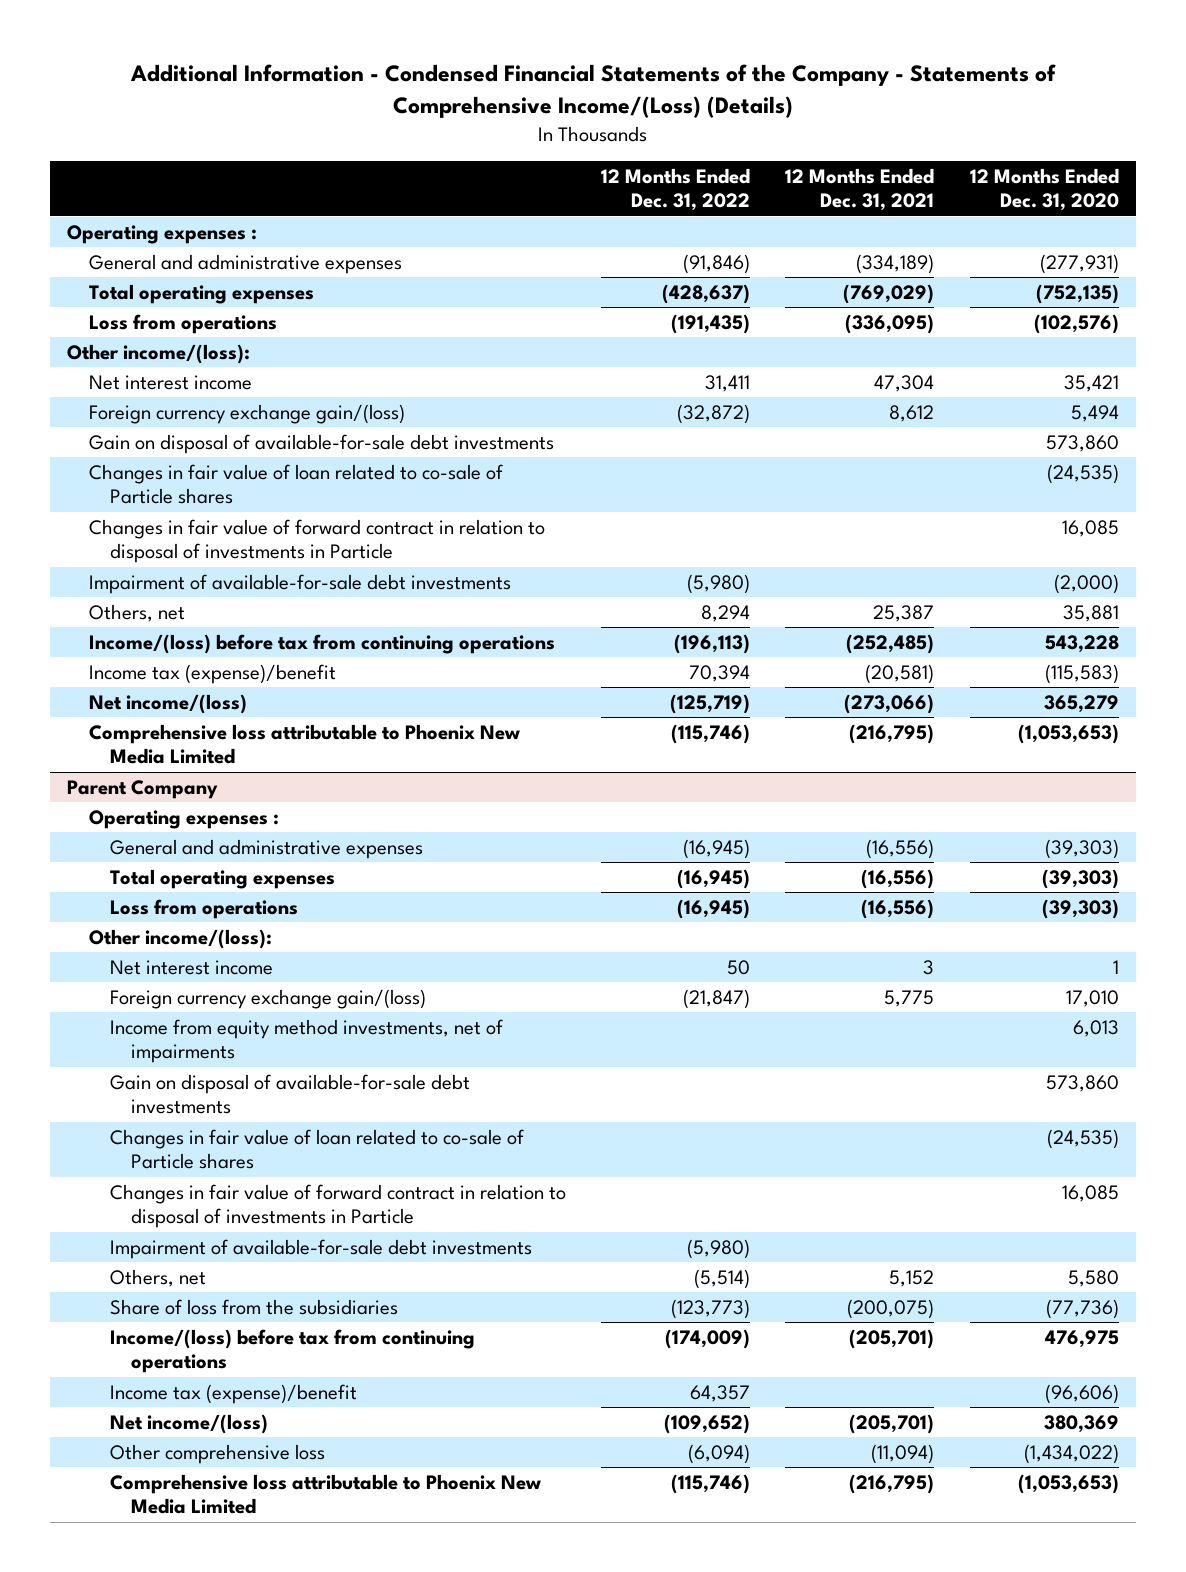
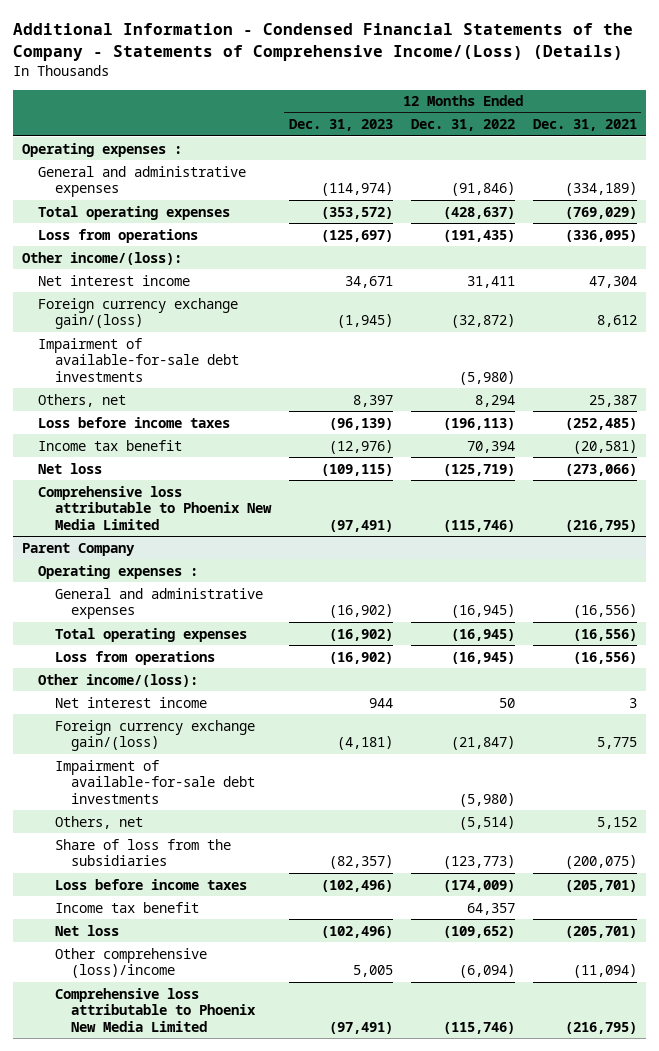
[969,168,1119,212] 12 Months Ended Dec. 31, 2020 -> none
none -> [288,119,393,132] Dec. 31, 2023
[88,433,554,454] Gain on disposal of available-for-sale debt investments -> none
[88,463,503,505] Changes in fair value of loan related to co-sale of Particle shares -> none
[88,518,545,564] Changes in fair value of forward contract in relation to disposal of investments in Particle -> none
[88,633,555,654] Income/(loss) before tax from continuing operations -> [38,416,231,428] Loss before income taxes
[88,663,336,684] Income tax (expense)/benefit -> [38,439,183,451] Income tax benefit
[88,693,247,714] Net income/(loss) -> [38,462,103,474] Net loss
[109,1018,503,1064] Income from equity method investments, net of impairments -> none
[109,1073,470,1115] Gain on disposal of available-for-sale debt investments -> none
[109,1128,524,1170] Changes in fair value of loan related to co-sale of Particle shares -> none
[109,1183,566,1229] Changes in fair value of forward contract in relation to disposal of investments in Particle -> none
[109,1328,475,1374] Income/(loss) before tax from continuing operations -> [54,878,247,890] Loss before income taxes
[109,1383,357,1404] Income tax (expense)/benefit -> [54,901,199,913] Income tax benefit
[109,1413,268,1434] Net income/(loss) -> [54,924,119,936] Net loss
[109,1443,325,1464] Other comprehensive loss -> [54,947,207,979] Other comprehensive (loss)/income

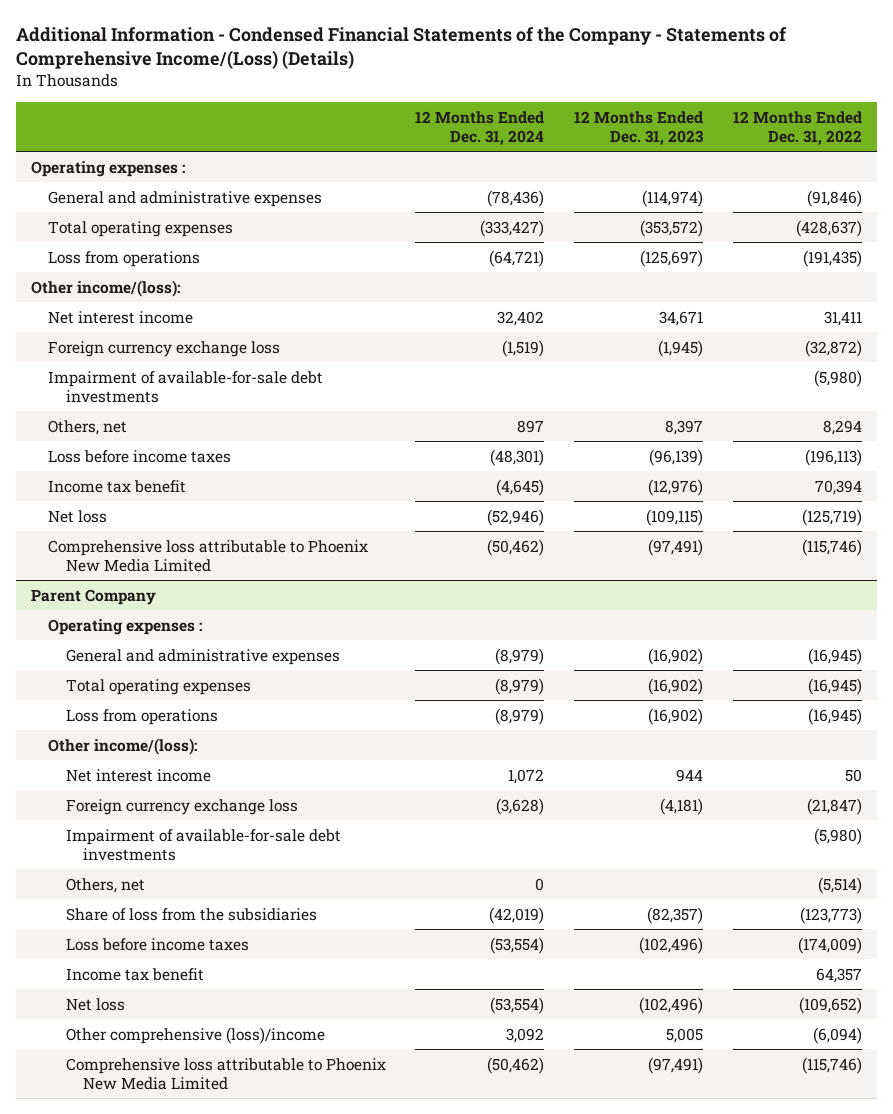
[532,119,637,132] Dec. 31, 2021 -> none
none -> [415,110,545,145] 12 Months Ended Dec. 31, 2024
[38,297,239,330] Foreign currency exchange gain/(loss) -> [48,340,281,357] Foreign currency exchange loss
[54,719,255,752] Foreign currency exchange gain/(loss) -> [65,798,298,815] Foreign currency exchange loss

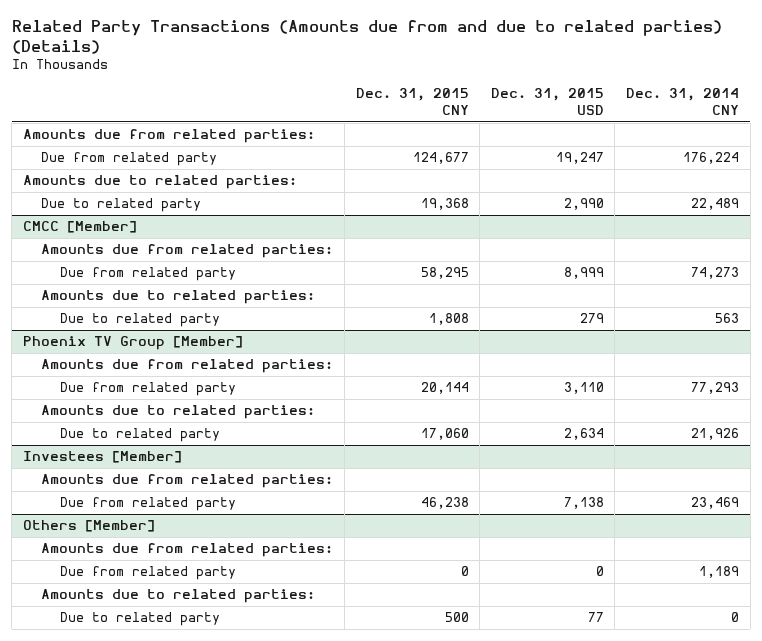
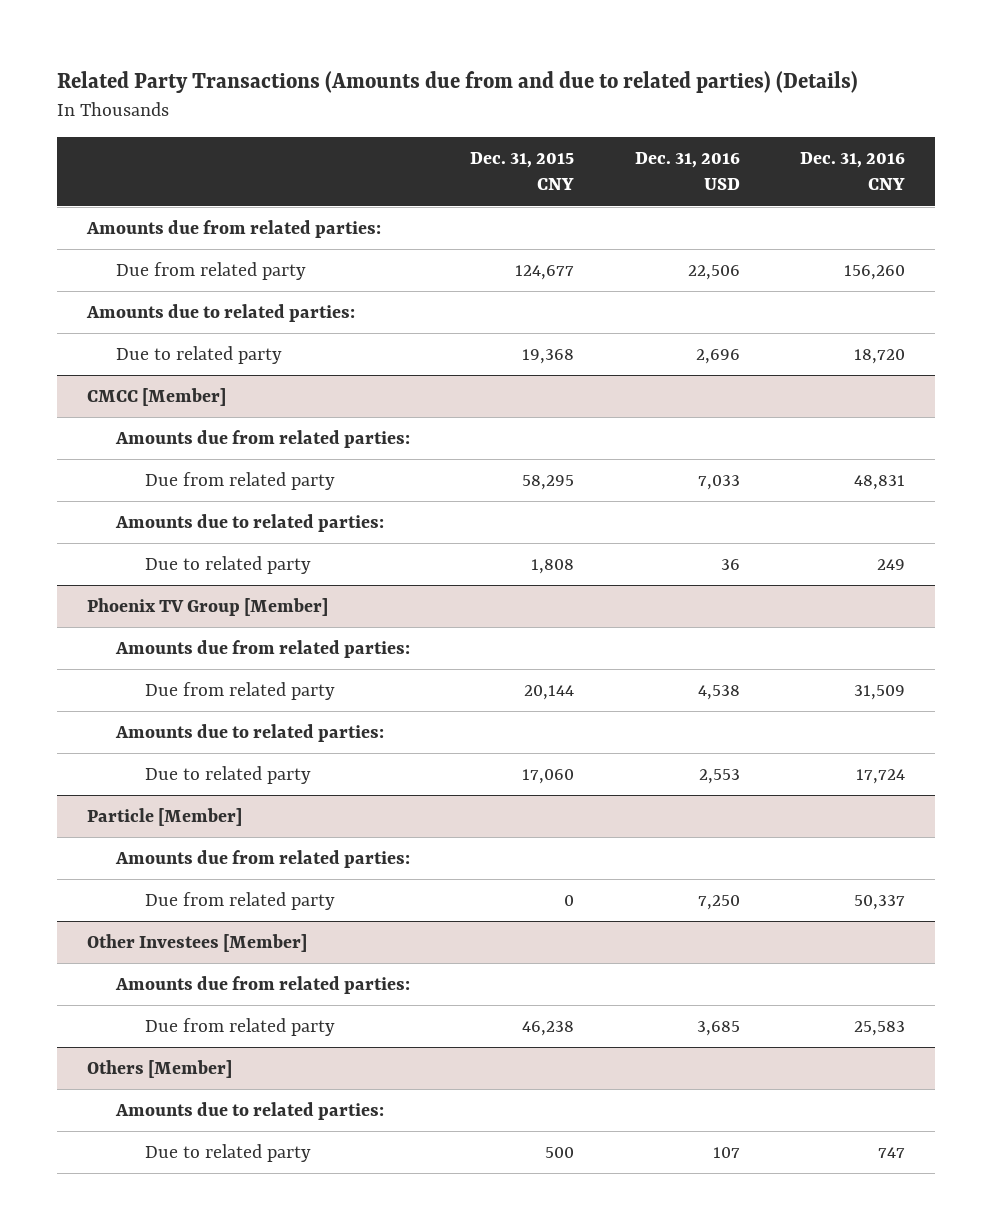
[490,88,604,116] Dec. 31, 2015 USD -> none
[626,88,740,116] Dec. 31, 2014 CNY -> none
none -> [634,151,740,191] Dec. 31, 2016 USD
none -> [800,151,906,191] Dec. 31, 2016 CNY
[22,451,182,464] Investees [Member] -> none
none -> [86,808,242,827] Particle [Member]
none -> [144,892,335,911] Due from related party
none -> [86,934,307,953] Other Investees [Member]
none -> [114,976,410,995] Amounts due from related parties:
[41,543,334,558] Amounts due from related parties: -> none
[59,566,236,581] Due from related party -> none

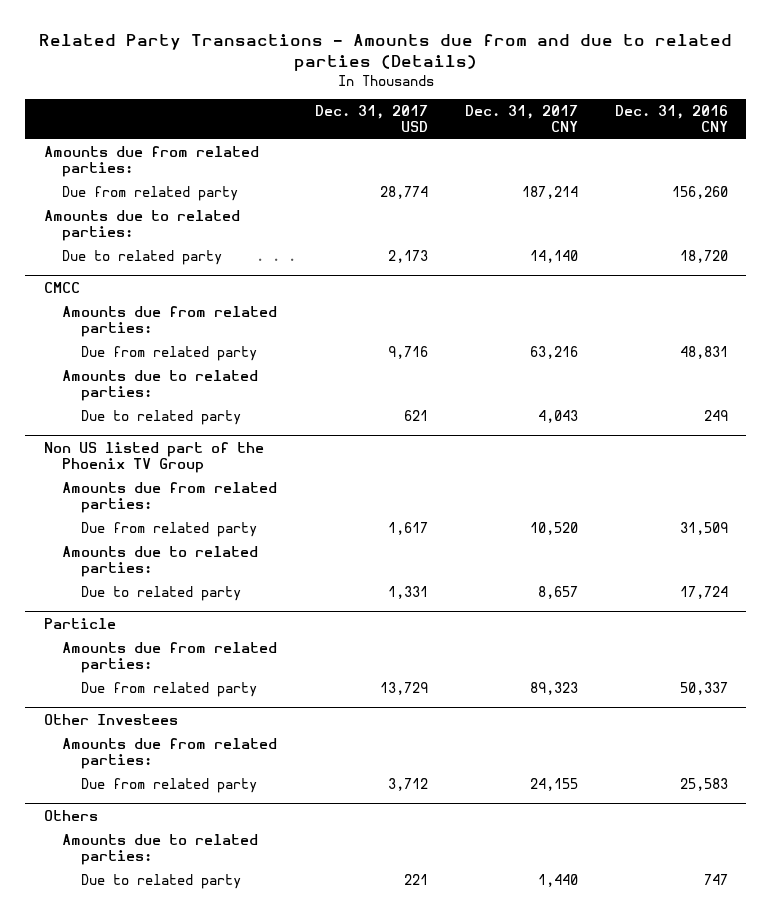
[56,71,858,94] Related Party Transactions (Amounts due from and due to related parties) (Details) -> [38,34,732,72] Related Party Transactions - Amounts due from and due to related parties (Details)
[470,151,575,191] Dec. 31, 2015 CNY -> none
[634,151,740,191] Dec. 31, 2016 USD -> none
none -> [314,105,428,133] Dec. 31, 2017 USD
none -> [464,105,578,133] Dec. 31, 2017 CNY
[86,388,226,407] CMCC [Member] -> [43,282,80,294] CMCC
[86,598,328,617] Phoenix TV Group [Member] -> [43,442,264,473] Non US listed part of the Phoenix TV Group
[86,808,242,827] Particle [Member] -> [43,618,116,630] Particle
[86,934,307,953] Other Investees [Member] -> [43,714,178,726] Other Investees
[86,1060,232,1079] Others [Member] -> [43,810,98,822] Others

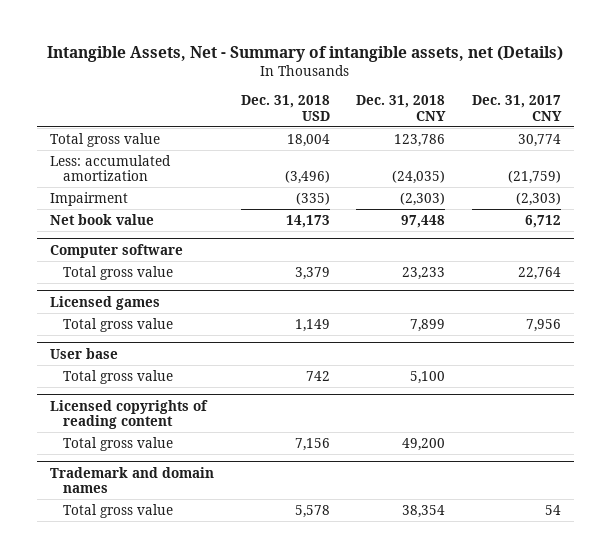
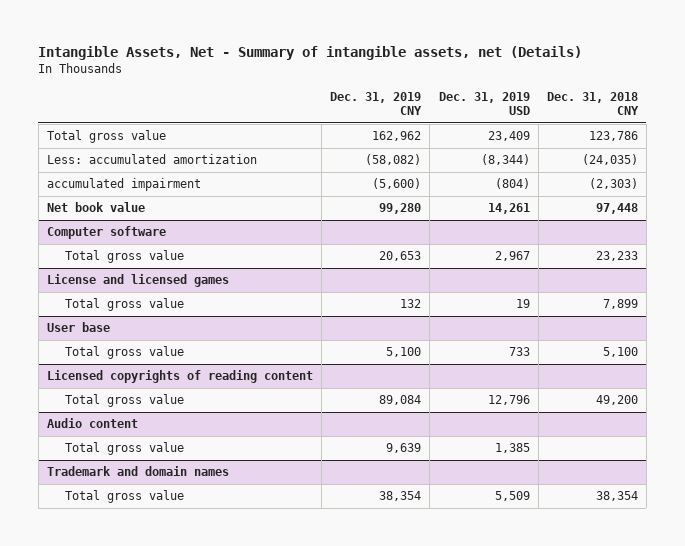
[240,95,330,121] Dec. 31, 2018 USD -> none
[471,95,562,121] Dec. 31, 2017 CNY -> none
none -> [330,91,423,116] Dec. 31, 2019 CNY
none -> [438,91,530,116] Dec. 31, 2019 USD
[50,191,129,206] Impairment -> [46,178,201,192] accumulated impairment
[50,295,161,310] Licensed games -> [46,274,229,288] License and licensed games
none -> [46,418,138,429] Audio content
none -> [64,442,184,456] Total gross value

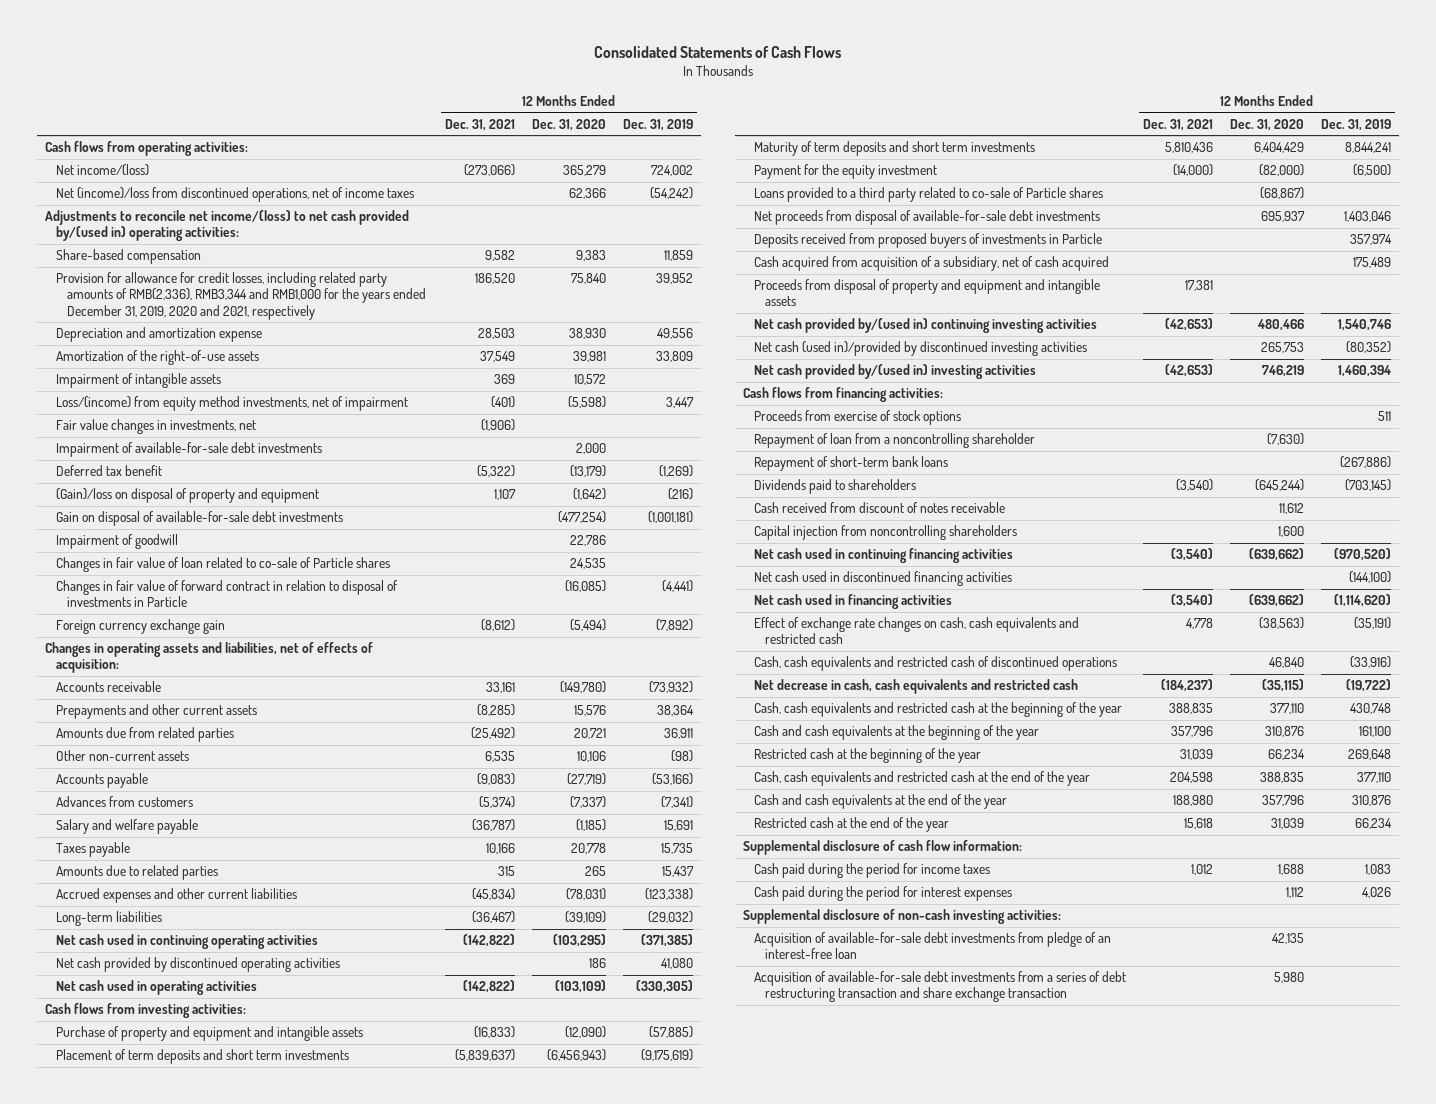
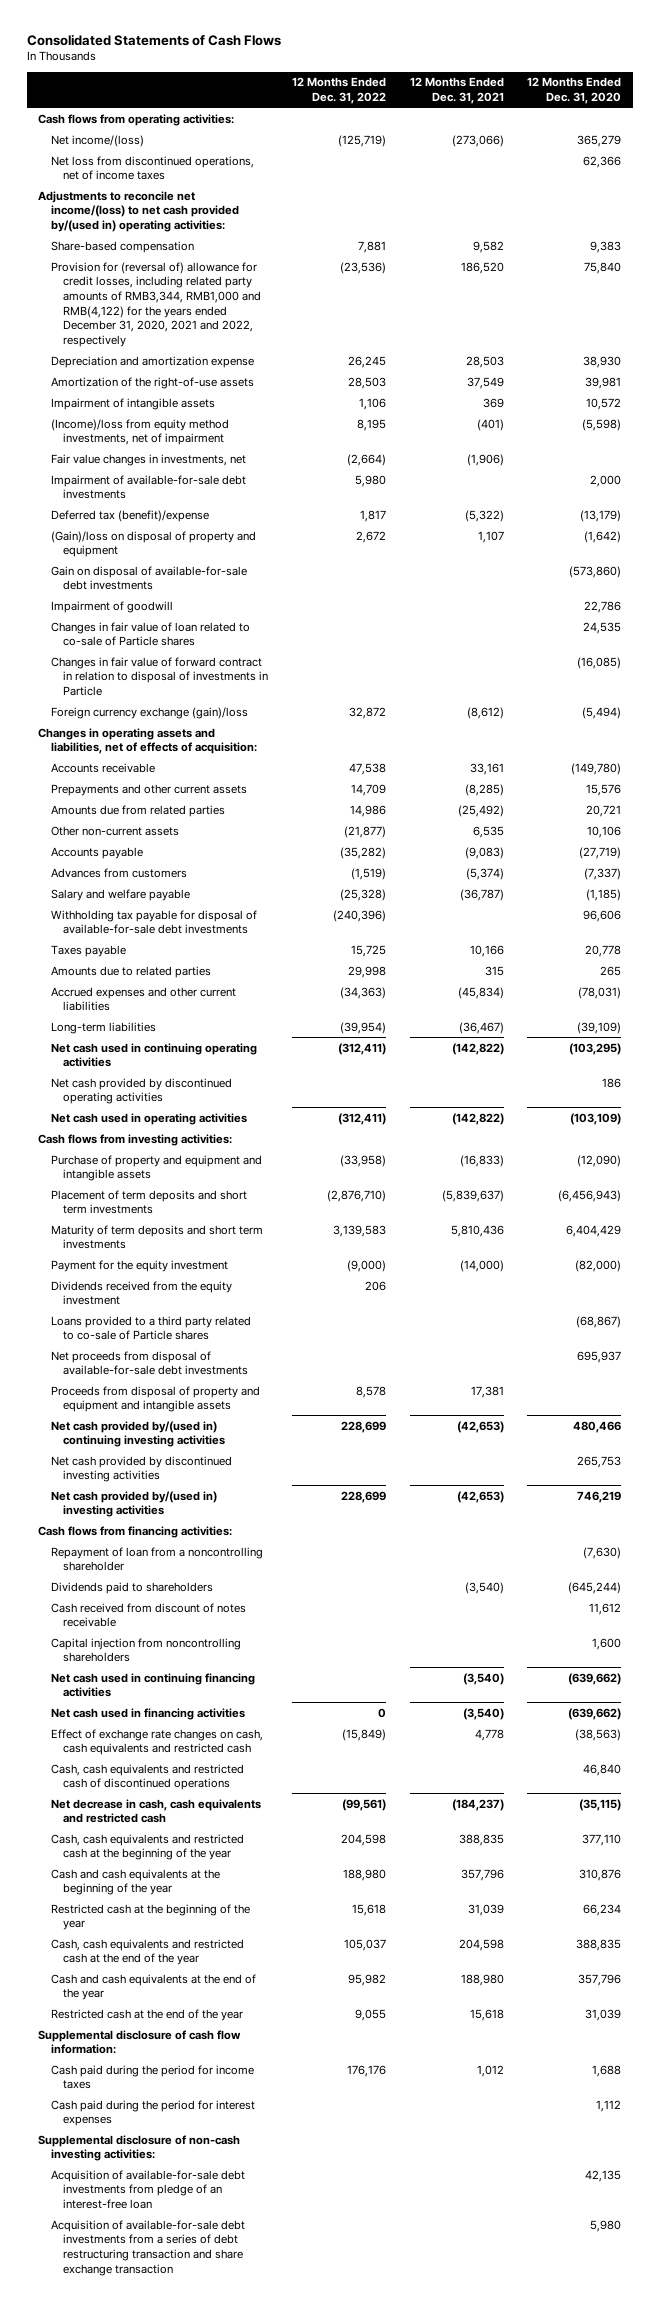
[622,118,693,131] Dec. 31, 2019 -> none
none -> [291,77,386,105] 12 Months Ended Dec. 31, 2022
[56,187,415,203] Net (income)/loss from discontinued operations, net of income taxes -> [50,155,254,181] Net loss from discontinued operations, net of income taxes
[56,272,427,320] Provision for allowance for credit losses, including related party amounts of RMB(2,336), RMB3,344 and RMB1,000 for the years ended December 31, 2019, 2020 and 2021, respectively -> [50,261,262,348] Provision for (reversal of) allowance for credit losses, including related party amounts of RMB3,344, RMB1,000 and RMB(4,122) for the years ended December 31, 2020, 2021 and 2022, respectively
[56,396,409,412] Loss/(income) from equity method investments, net of impairment -> [50,418,229,446] (Income)/loss from equity method investments, net of impairment
[56,465,163,477] Deferred tax benefit -> [50,509,209,522] Deferred tax (benefit)/expense
[557,511,606,524] (477,254) -> [569,565,622,578] (573,860)
[56,619,226,635] Foreign currency exchange gain -> [50,706,248,719] Foreign currency exchange (gain)/loss
none -> [50,909,257,935] Withholding tax payable for disposal of available-for-sale debt investments
none -> [50,1280,232,1306] Dividends received from the equity investment
[754,233,1103,249] Deposits received from proposed buyers of investments in Particle -> none
[754,256,1110,272] Cash acquired from acquisition of a subsidiary, net of cash acquired -> none
[754,341,1088,357] Net cash (used in)/provided by discontinued investing activities -> [50,1455,232,1483] Net cash provided by discontinued investing activities
[754,410,962,426] Proceeds from exercise of stock options -> none
[754,456,949,472] Repayment of short-term bank loans -> none
[754,571,1013,587] Net cash used in discontinued financing activities -> none

